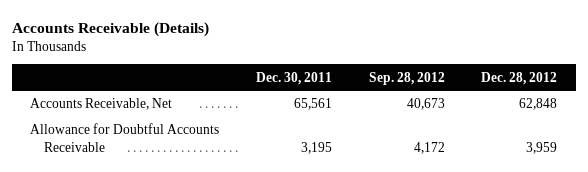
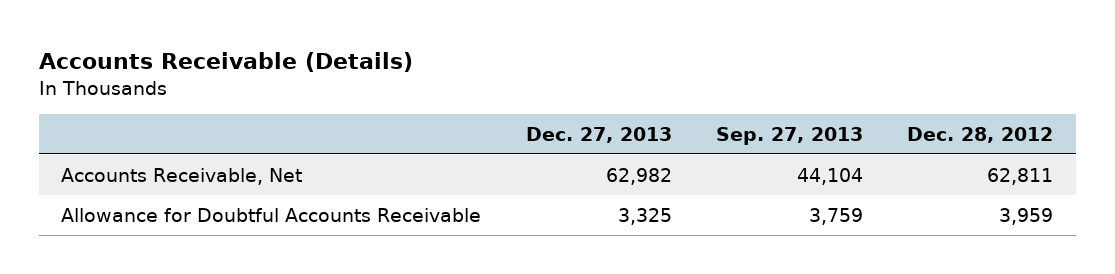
[256,71,333,85] Dec. 30, 2011 -> none
[368,71,445,85] Sep. 28, 2012 -> none
none -> [525,127,672,144] Dec. 27, 2013
none -> [716,127,864,146] Sep. 27, 2013
[519,98,558,111] 62,848 -> [987,167,1054,185] 62,811

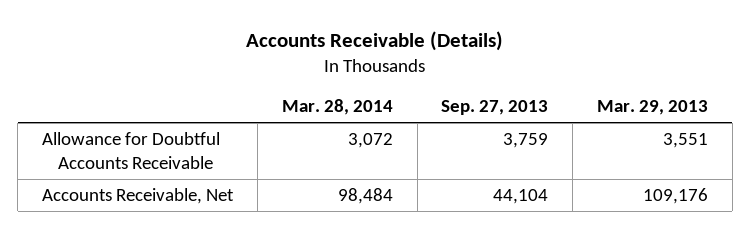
[525,127,672,144] Dec. 27, 2013 -> none
[907,127,1054,144] Dec. 28, 2012 -> none
none -> [281,99,393,116] Mar. 28, 2014
none -> [597,100,709,116] Mar. 29, 2013
[61,167,303,185] Accounts Receivable, Net -> [42,188,235,205] Accounts Receivable, Net

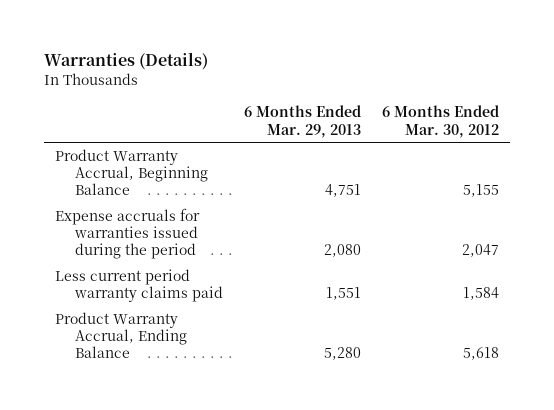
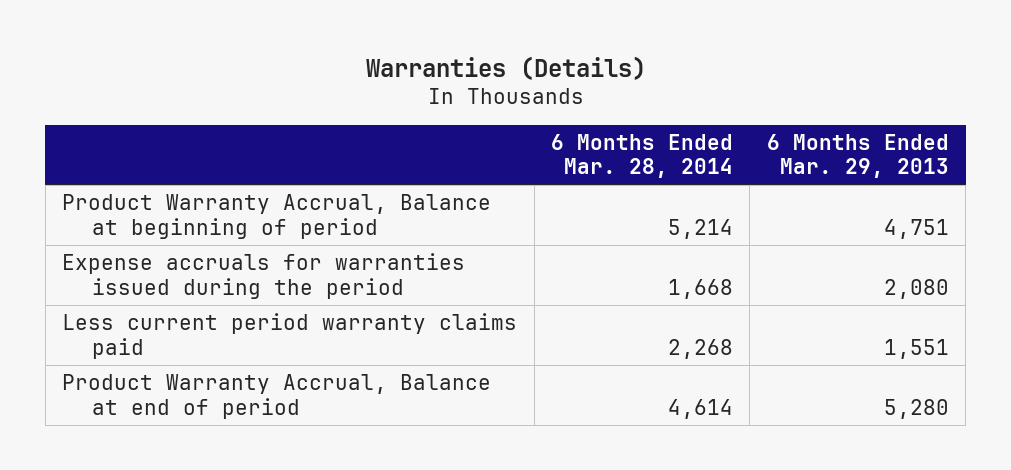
[382,105,500,138] 6 Months Ended Mar. 30, 2012 -> none
none -> [551,133,734,179] 6 Months Ended Mar. 28, 2014
[54,148,208,196] Product Warranty Accrual, Beginning Balance -> [62,193,492,239] Product Warranty Accrual, Balance at beginning of period
[54,311,187,359] Product Warranty Accrual, Ending Balance -> [62,373,492,419] Product Warranty Accrual, Balance at end of period

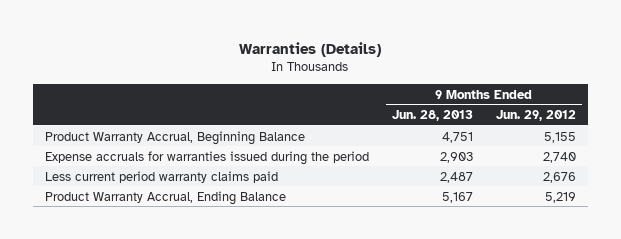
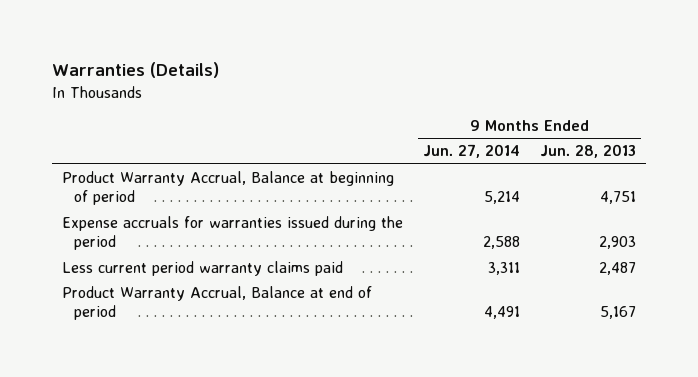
[496,110,577,122] Jun. 29, 2012 -> none
none -> [423,144,521,159] Jun. 27, 2014
[44,130,305,145] Product Warranty Accrual, Beginning Balance -> [61,170,394,206] Product Warranty Accrual, Balance at beginning of period
[44,190,286,205] Product Warranty Accrual, Ending Balance -> [61,285,372,321] Product Warranty Accrual, Balance at end of period

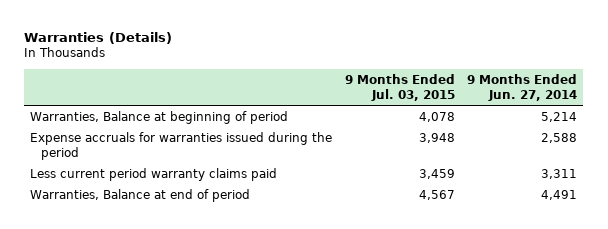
[540,144,637,159] Jun. 28, 2013 -> none
none -> [344,73,455,101] 9 Months Ended Jul. 03, 2015
[61,170,394,206] Product Warranty Accrual, Balance at beginning of period -> [30,110,289,124] Warranties, Balance at beginning of period
[61,285,372,321] Product Warranty Accrual, Balance at end of period -> [30,188,251,202] Warranties, Balance at end of period

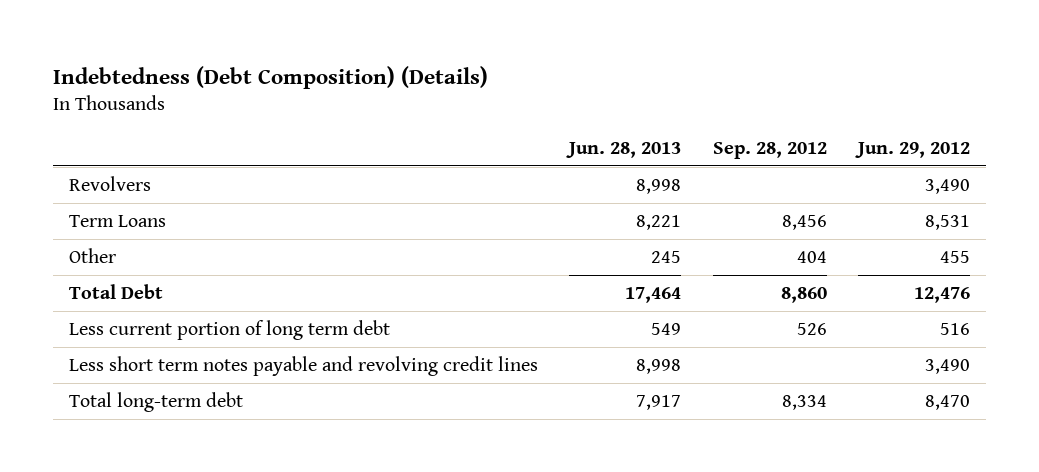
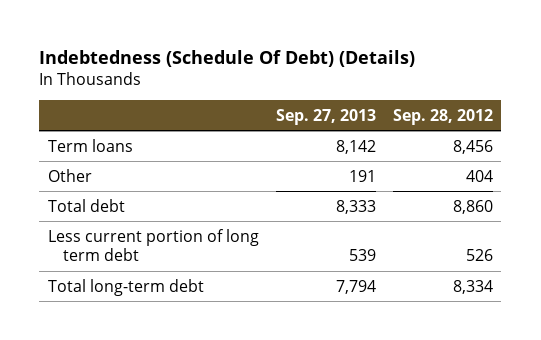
[53,65,489,89] Indebtedness (Debt Composition) (Details) -> [39,49,416,67] Indebtedness (Schedule Of Debt) (Details)
[566,141,682,158] Jun. 28, 2013 -> none
[855,141,971,158] Jun. 29, 2012 -> none
none -> [275,108,376,125] Sep. 27, 2013
[68,176,151,192] Revolvers -> none
[68,215,166,228] Term Loans -> [47,138,133,152] Term loans
[68,284,163,300] Total Debt -> [47,198,125,212] Total debt
[68,356,538,377] Less short term notes payable and revolving credit lines -> none

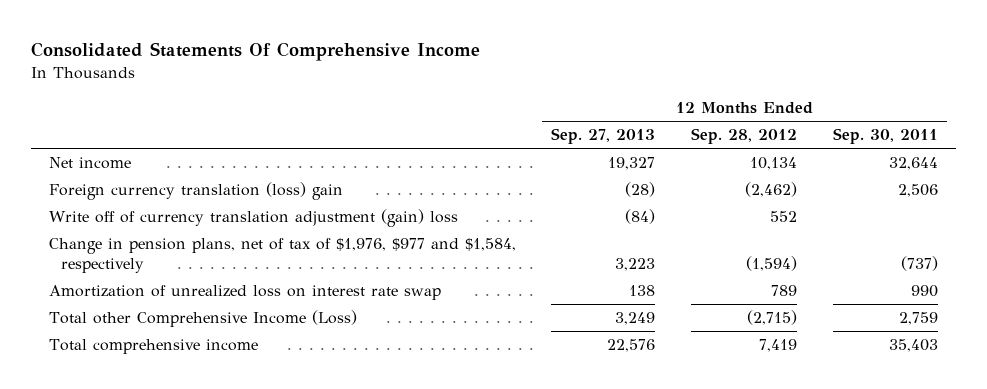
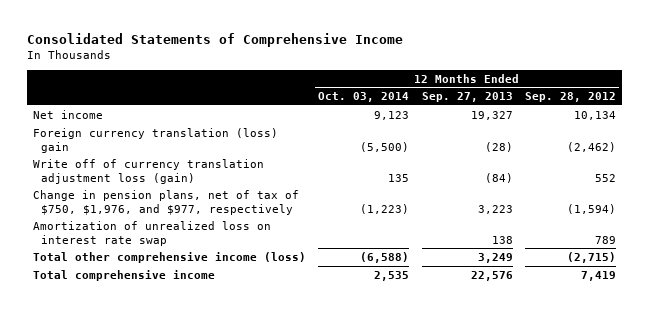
[30,41,480,61] Consolidated Statements Of Comprehensive Income -> [27,33,404,48] Consolidated Statements of Comprehensive Income
[832,128,938,145] Sep. 30, 2011 -> none
none -> [318,92,410,103] Oct. 03, 2014
[48,209,458,228] Write off of currency translation adjustment (gain) loss -> [33,158,265,184] Write off of currency translation adjustment loss (gain)
[48,238,516,273] Change in pension plans, net of tax of $1,976, $977 and $1,584, respectively -> [33,189,300,215] Change in pension plans, net of tax of $750, $1,976, and $977, respectively
[48,310,357,328] Total other Comprehensive Income (Loss) -> [33,251,307,263] Total other comprehensive income (loss)

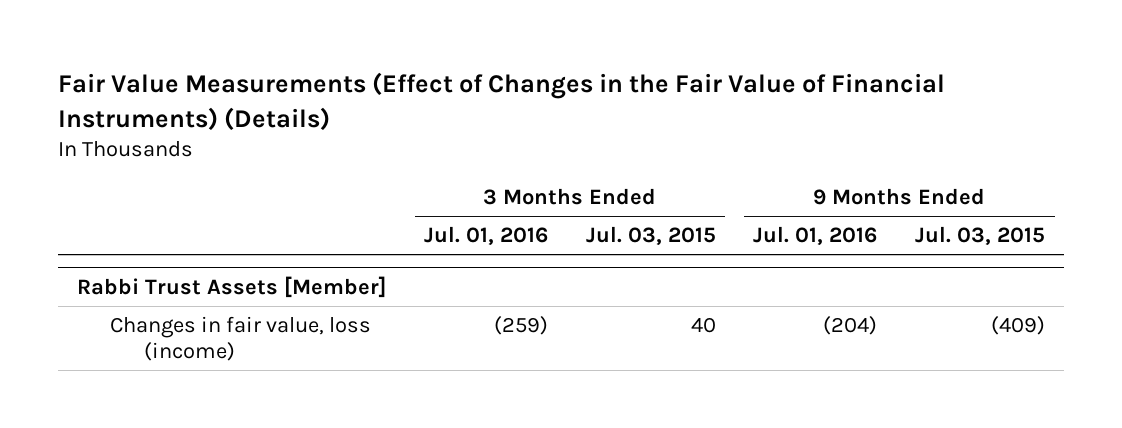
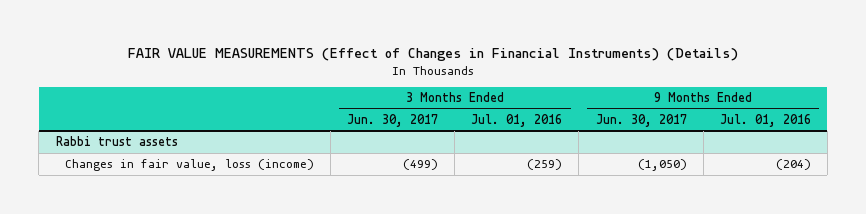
[58,72,946,131] Fair Value Measurements (Effect of Changes in the Fair Value of Financial Instruments) (Details) -> [128,48,739,62] FAIR VALUE MEASUREMENTS (Effect of Changes in Financial Instruments) (Details)
[585,226,716,246] Jul. 03, 2015 -> none
[915,226,1046,246] Jul. 03, 2015 -> none
none -> [347,113,439,127] Jun. 30, 2017
none -> [595,113,687,127] Jun. 30, 2017
[77,275,387,298] Rabbi Trust Assets [Member] -> [55,136,178,147] Rabbi trust assets

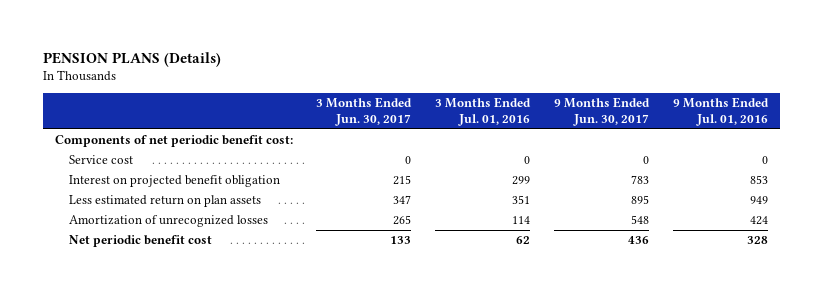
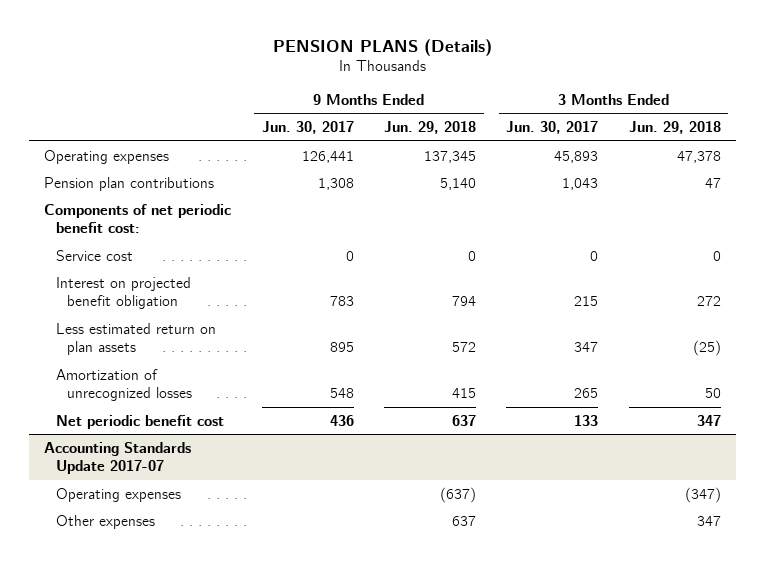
[435,97,532,126] 3 Months Ended Jul. 01, 2016 -> none
[672,97,769,126] 9 Months Ended Jul. 01, 2016 -> none
none -> [384,121,477,135] Jun. 29, 2018
none -> [628,121,721,135] Jun. 29, 2018
none -> [44,149,170,164] Operating expenses
none -> [44,176,215,191] Pension plan contributions
none -> [44,441,192,475] Accounting Standards Update 2017-07
none -> [55,487,181,502] Operating expenses
none -> [55,514,155,529] Other expenses

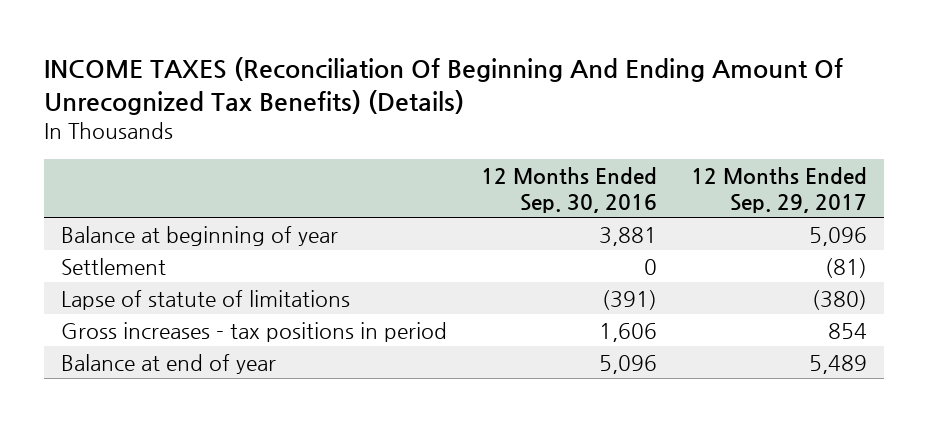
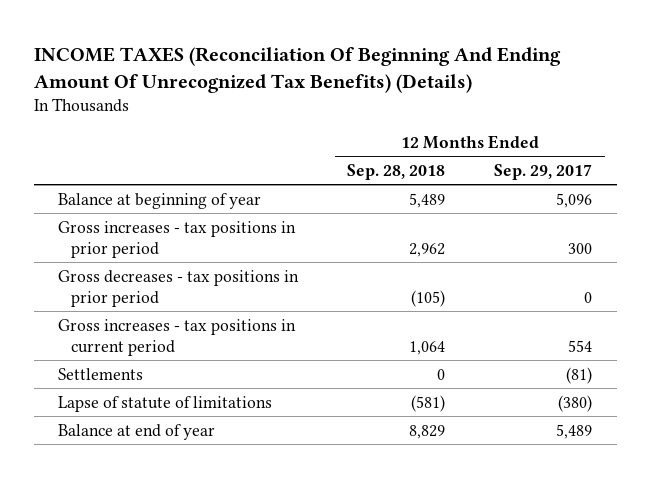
[481,166,658,213] 12 Months Ended Sep. 30, 2016 -> none
none -> [347,163,446,180] Sep. 28, 2018
none -> [58,220,297,258] Gross increases - tax positions in prior period
none -> [58,269,300,307] Gross decreases - tax positions in prior period
none -> [58,318,297,356] Gross increases - tax positions in current period
[61,257,167,275] Settlement -> [58,367,144,380] Settlements
[61,321,448,342] Gross increases - tax positions in period -> none

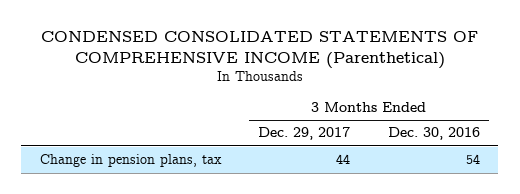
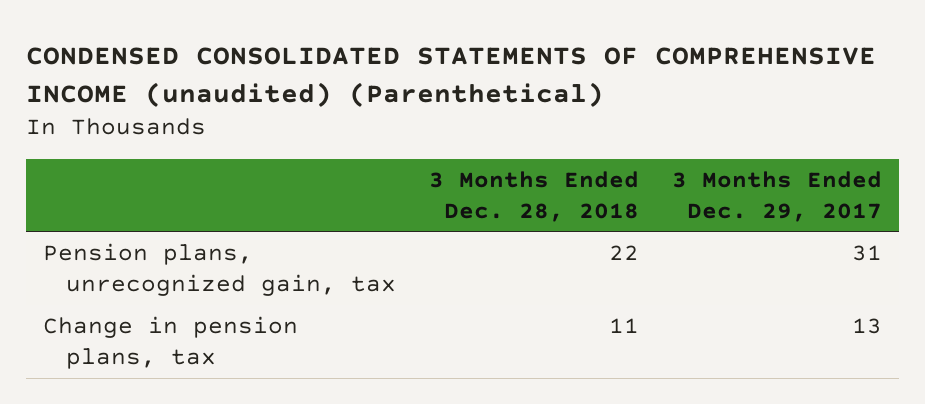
[40,31,478,70] CONDENSED CONSOLIDATED STATEMENTS OF COMPREHENSIVE INCOME (Parenthetical) -> [26,46,877,107] CONDENSED CONSOLIDATED STATEMENTS OF COMPREHENSIVE INCOME (unaudited) (Parenthetical)
[387,127,480,141] Dec. 30, 2016 -> none
none -> [429,170,640,222] 3 Months Ended Dec. 28, 2018
none -> [42,243,397,297] Pension plans, unrecognized gain, tax
[336,154,351,165] 44 -> [852,318,883,335] 13

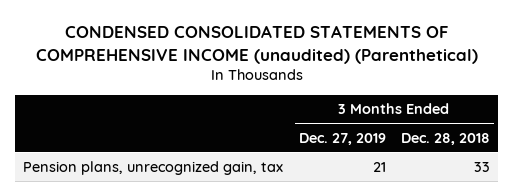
[672,170,883,222] 3 Months Ended Dec. 29, 2017 -> none
none -> [298,132,386,145] Dec. 27, 2019
[42,316,298,370] Change in pension plans, tax -> none
[609,245,640,261] 22 -> [474,162,491,173] 33

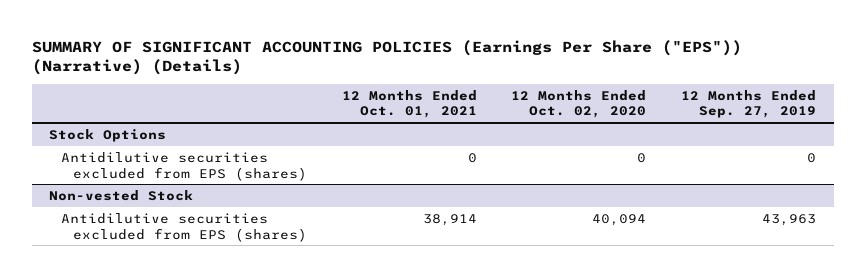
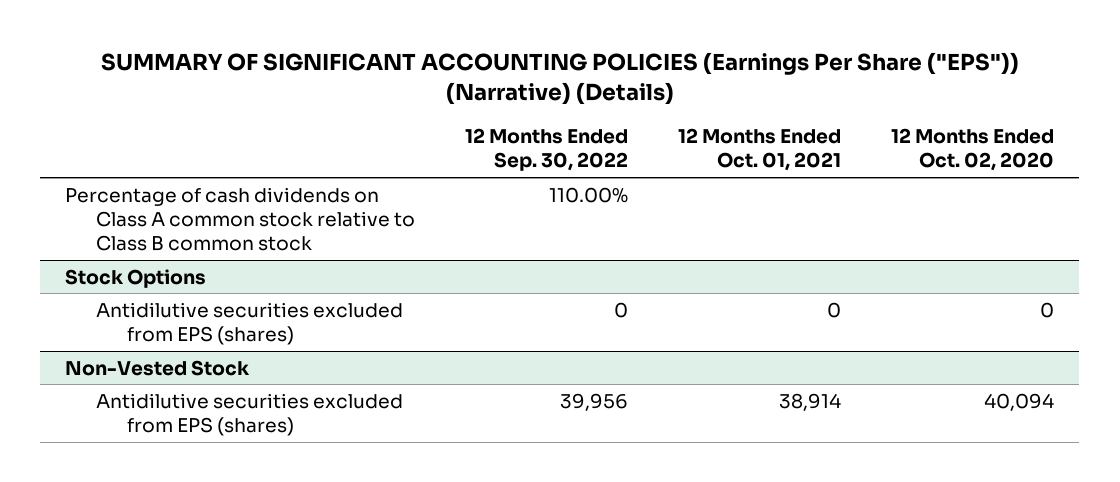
[681,89,817,119] 12 Months Ended Sep. 27, 2019 -> none
none -> [465,128,629,172] 12 Months Ended Sep. 30, 2022
none -> [65,186,415,252] Percentage of cash dividends on Class A common stock relative to Class B common stock
[49,189,194,201] Non-vested Stock -> [65,359,251,376] Non-Vested Stock

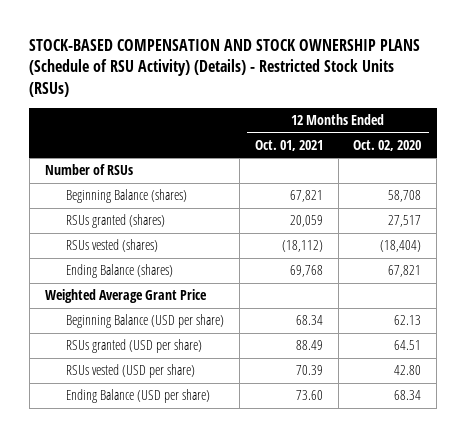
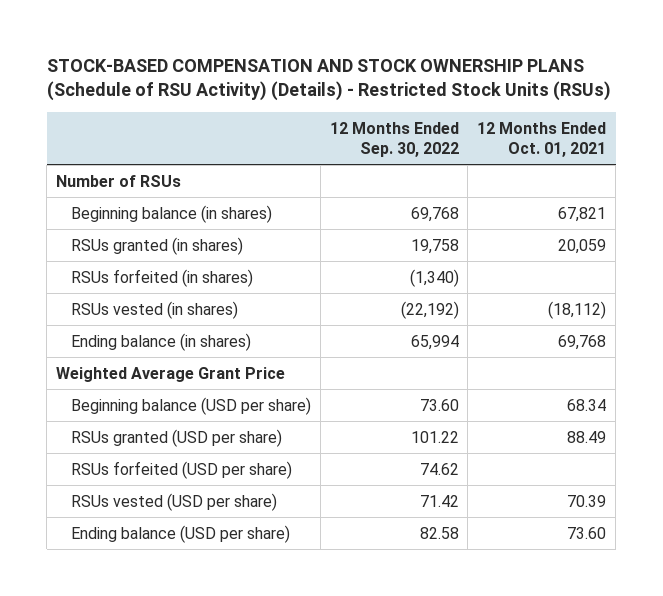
[353,139,422,151] Oct. 02, 2020 -> none
none -> [329,121,459,157] 12 Months Ended Sep. 30, 2022
[65,189,187,204] Beginning Balance (shares) -> [70,204,272,223] Beginning balance (in shares)
[65,214,165,229] RSUs granted (shares) -> [70,236,243,255] RSUs granted (in shares)
none -> [70,268,253,287] RSUs forfeited (in shares)
[65,239,158,253] RSUs vested (shares) -> [70,300,238,319] RSUs vested (in shares)
[65,264,173,279] Ending Balance (shares) -> [70,332,251,351] Ending balance (in shares)
[65,314,224,329] Beginning Balance (USD per share) -> [70,396,311,415] Beginning balance (USD per share)
none -> [70,460,292,479] RSUs forfeited (USD per share)
[65,389,210,404] Ending Balance (USD per share) -> [70,524,290,543] Ending balance (USD per share)

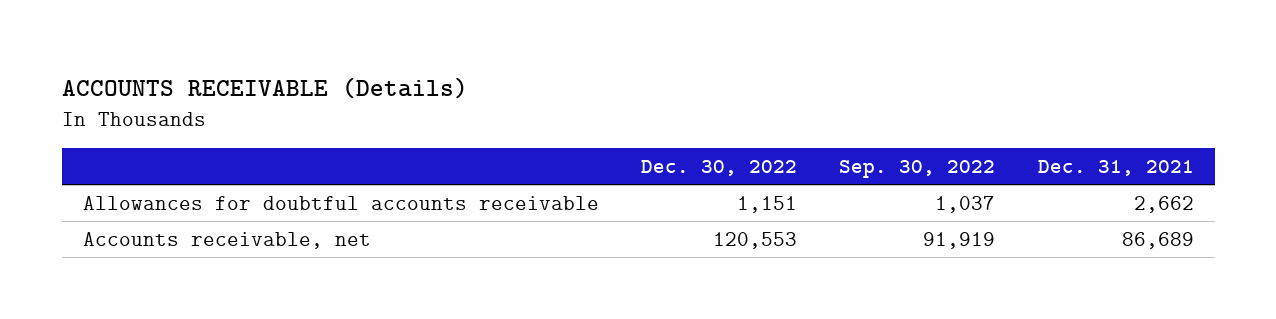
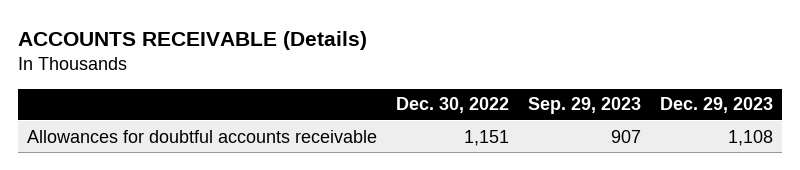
[839,159,996,178] Sep. 30, 2022 -> none
[1037,159,1194,176] Dec. 31, 2021 -> none
none -> [527,97,641,115] Sep. 29, 2023
none -> [659,97,773,114] Dec. 29, 2023
[82,231,371,249] Accounts receivable, net -> none

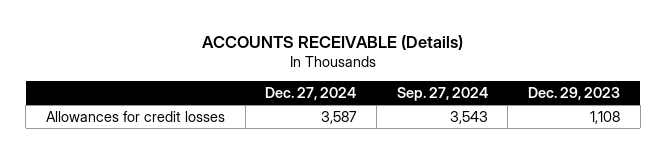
[396,97,510,114] Dec. 30, 2022 -> none
[527,97,641,115] Sep. 29, 2023 -> none
none -> [265,86,357,100] Dec. 27, 2024
none -> [396,86,488,101] Sep. 27, 2024
[27,129,378,143] Allowances for doubtful accounts receivable -> [45,110,225,122] Allowances for credit losses

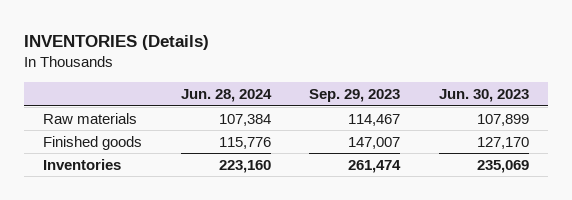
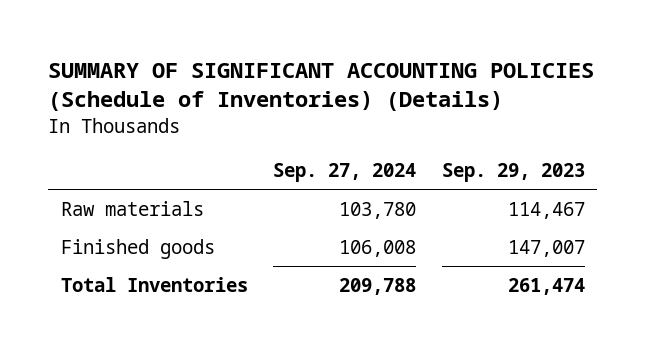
[23,35,209,51] INVENTORIES (Details) -> [48,62,595,112] SUMMARY OF SIGNIFICANT ACCOUNTING POLICIES (Schedule of Inventories) (Details)
[180,89,272,103] Jun. 28, 2024 -> none
[438,89,529,103] Jun. 30, 2023 -> none
none -> [273,163,417,183] Sep. 27, 2024
[43,158,122,170] Inventories -> [60,276,248,292] Total Inventories

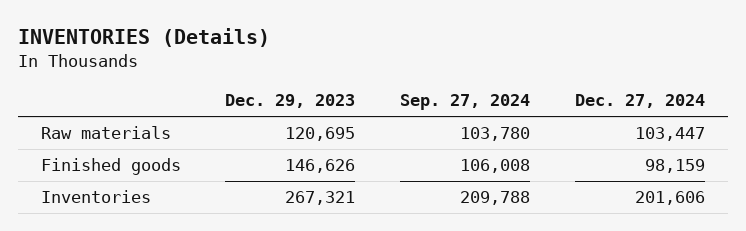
[48,62,595,112] SUMMARY OF SIGNIFICANT ACCOUNTING POLICIES (Schedule of Inventories) (Details) -> [18,28,271,48] INVENTORIES (Details)
[441,163,585,183] Sep. 29, 2023 -> none
none -> [225,94,356,109] Dec. 29, 2023
none -> [575,94,706,109] Dec. 27, 2024
[60,276,248,292] Total Inventories -> [40,190,151,204] Inventories

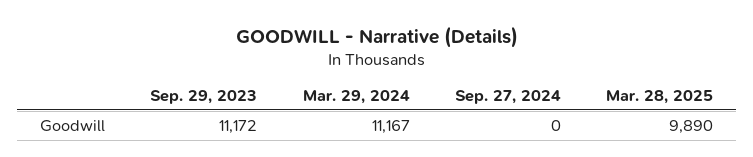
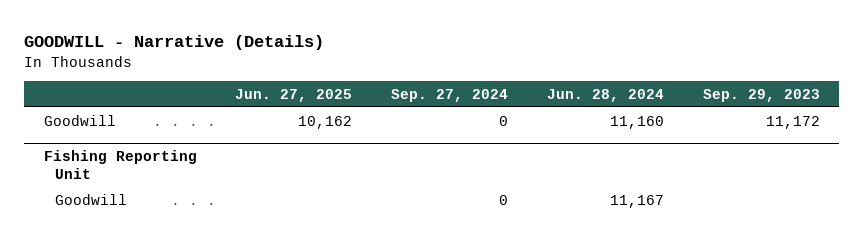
[302,89,410,104] Mar. 29, 2024 -> none
[606,89,714,104] Mar. 28, 2025 -> none
none -> [235,89,353,103] Jun. 27, 2025
none -> [547,89,665,103] Jun. 28, 2024
none -> [43,149,197,180] Fishing Reporting Unit
none -> [55,193,128,205] Goodwill

